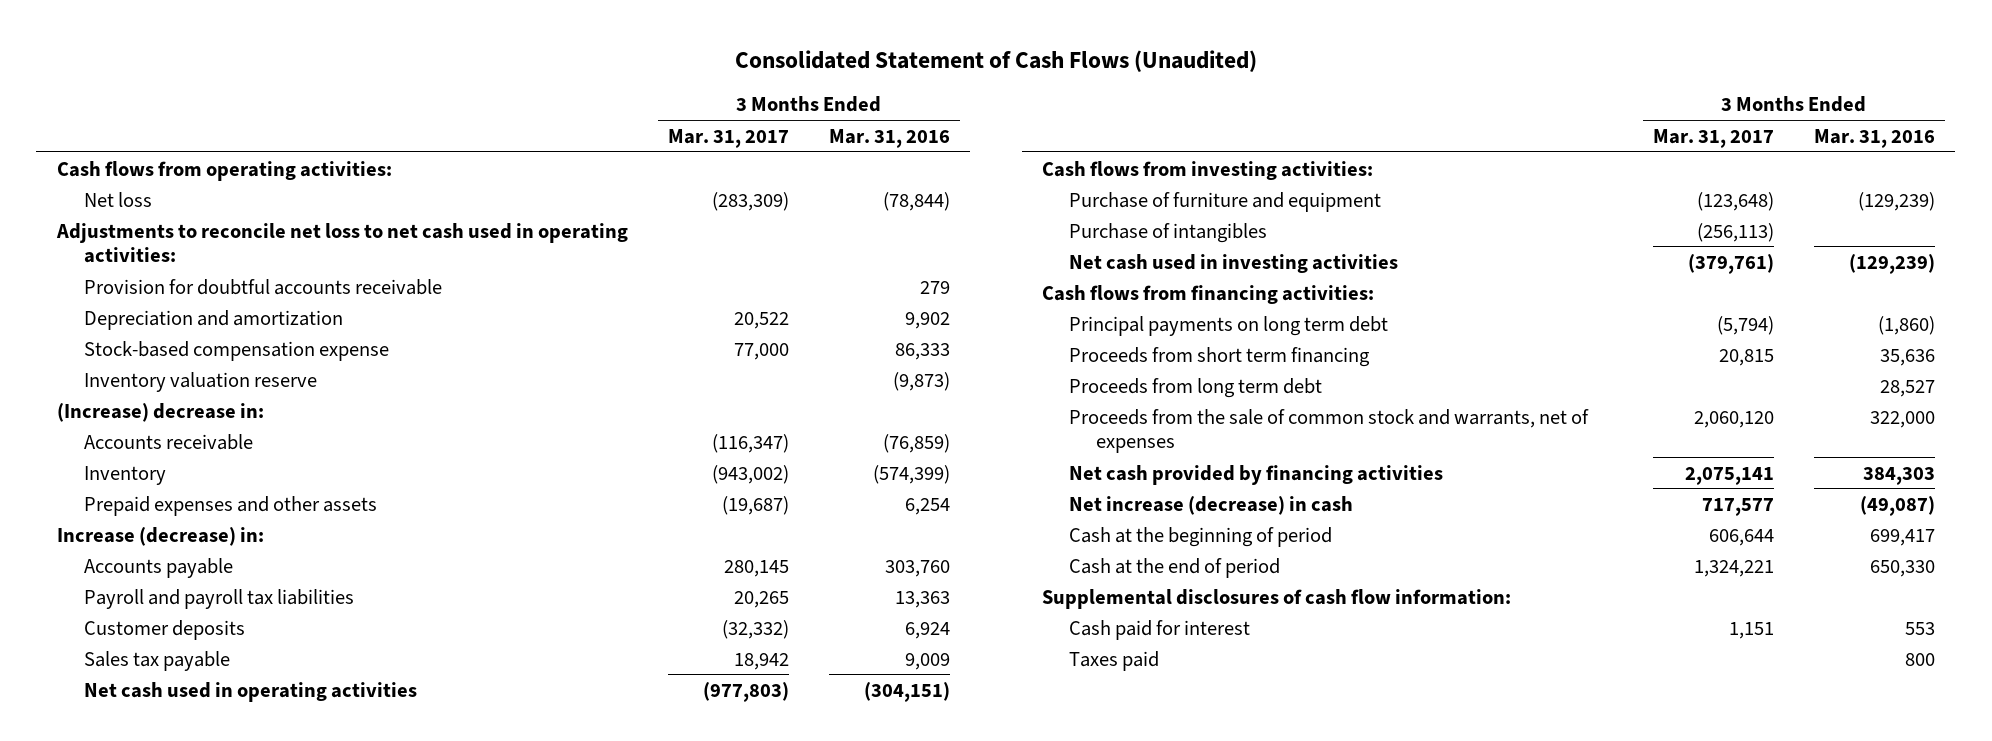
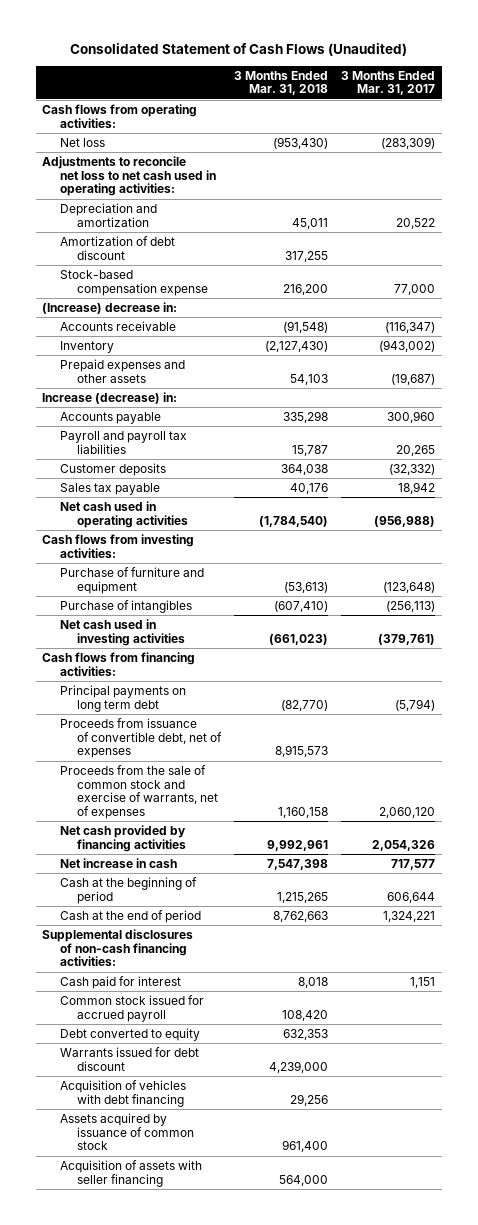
[829,128,951,148] Mar. 31, 2016 -> none
none -> [234,70,329,96] 3 Months Ended Mar. 31, 2018
[83,278,442,295] Provision for doubtful accounts receivable -> none
none -> [59,235,175,260] Amortization of debt discount
[83,371,317,392] Inventory valuation reserve -> none
[723,559,789,577] 280,145 -> [387,410,436,423] 300,960
[702,681,789,702] (977,803) -> [374,515,436,527] (956,988)
[1069,346,1371,367] Proceeds from short term financing -> none
[1069,377,1323,398] Proceeds from long term debt -> none
none -> [59,717,223,759] Proceeds from issuance of convertible debt, net of expenses
[1069,408,1590,454] Proceeds from the sale of common stock and warrants, net of expenses -> [59,764,219,820] Proceeds from the sale of common stock and exercise of warrants, net of expenses
[1684,466,1774,485] 2,075,141 -> [372,839,436,851] 2,054,326
[1069,495,1354,515] Net increase (decrease) in cash -> [59,857,177,868] Net increase in cash
[1041,588,1511,609] Supplemental disclosures of cash flow information: -> [42,928,194,967] Supplemental disclosures of non-cash financing activities:
[1069,650,1160,671] Taxes paid -> none
none -> [59,994,204,1022] Common stock issued for accrued payroll
none -> [59,1027,200,1041] Debt converted to equity
none -> [59,1046,199,1071] Warrants issued for debt discount
none -> [59,1079,186,1107] Acquisition of vehicles with debt financing
none -> [59,1112,195,1151] Assets acquired by issuance of common stock
none -> [59,1159,202,1187] Acquisition of assets with seller financing

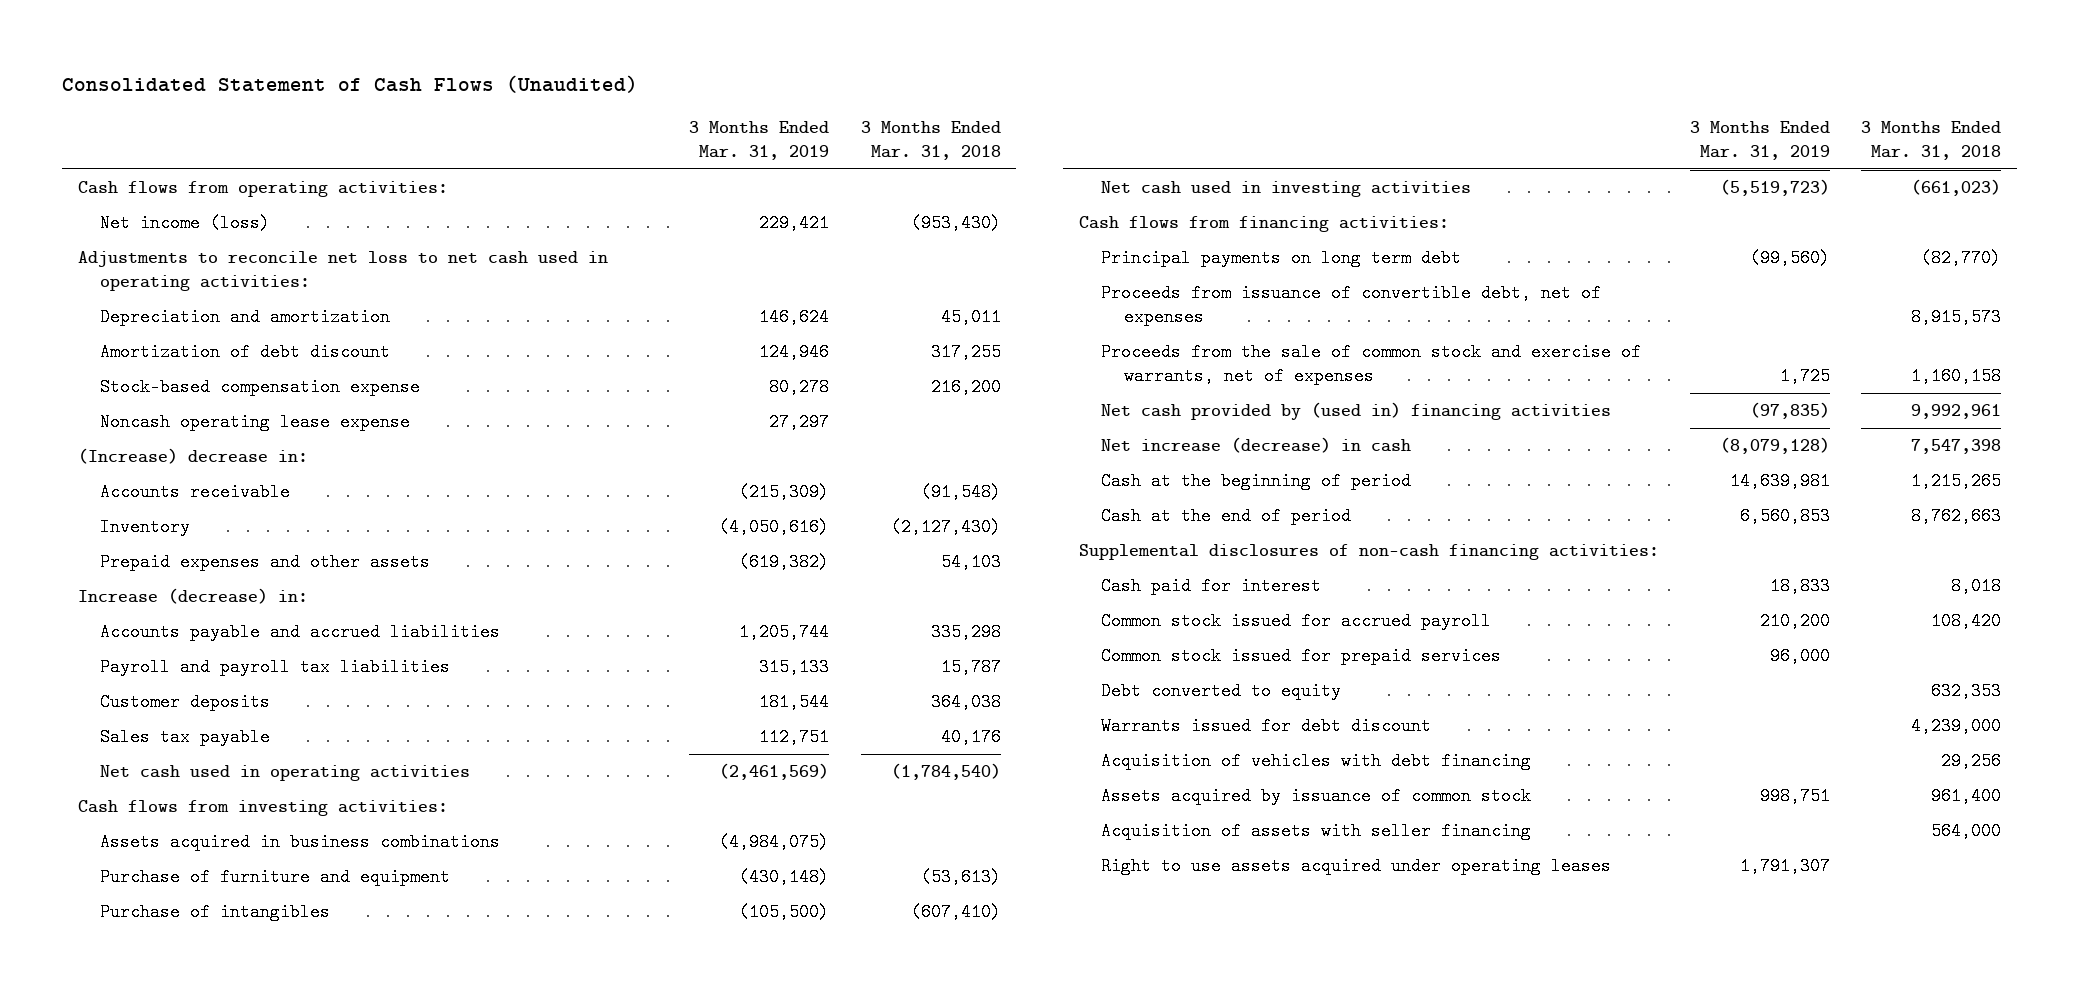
[341,70,436,96] 3 Months Ended Mar. 31, 2017 -> none
none -> [689,120,830,160] 3 Months Ended Mar. 31, 2019
[59,137,105,147] Net loss -> [100,214,271,233] Net income (loss)
none -> [100,413,411,432] Noncash operating lease expense
[59,411,161,424] Accounts payable -> [100,623,501,642] Accounts payable and accrued liabilities
none -> [100,833,501,852] Assets acquired in business combinations
[59,824,187,852] Net cash provided by financing activities -> [1101,402,1612,421] Net cash provided by (used in) financing activities
[59,857,177,868] Net increase in cash -> [1101,437,1412,454] Net increase (decrease) in cash
none -> [1101,647,1502,666] Common stock issued for prepaid services
none -> [1101,857,1612,876] Right to use assets acquired under operating leases

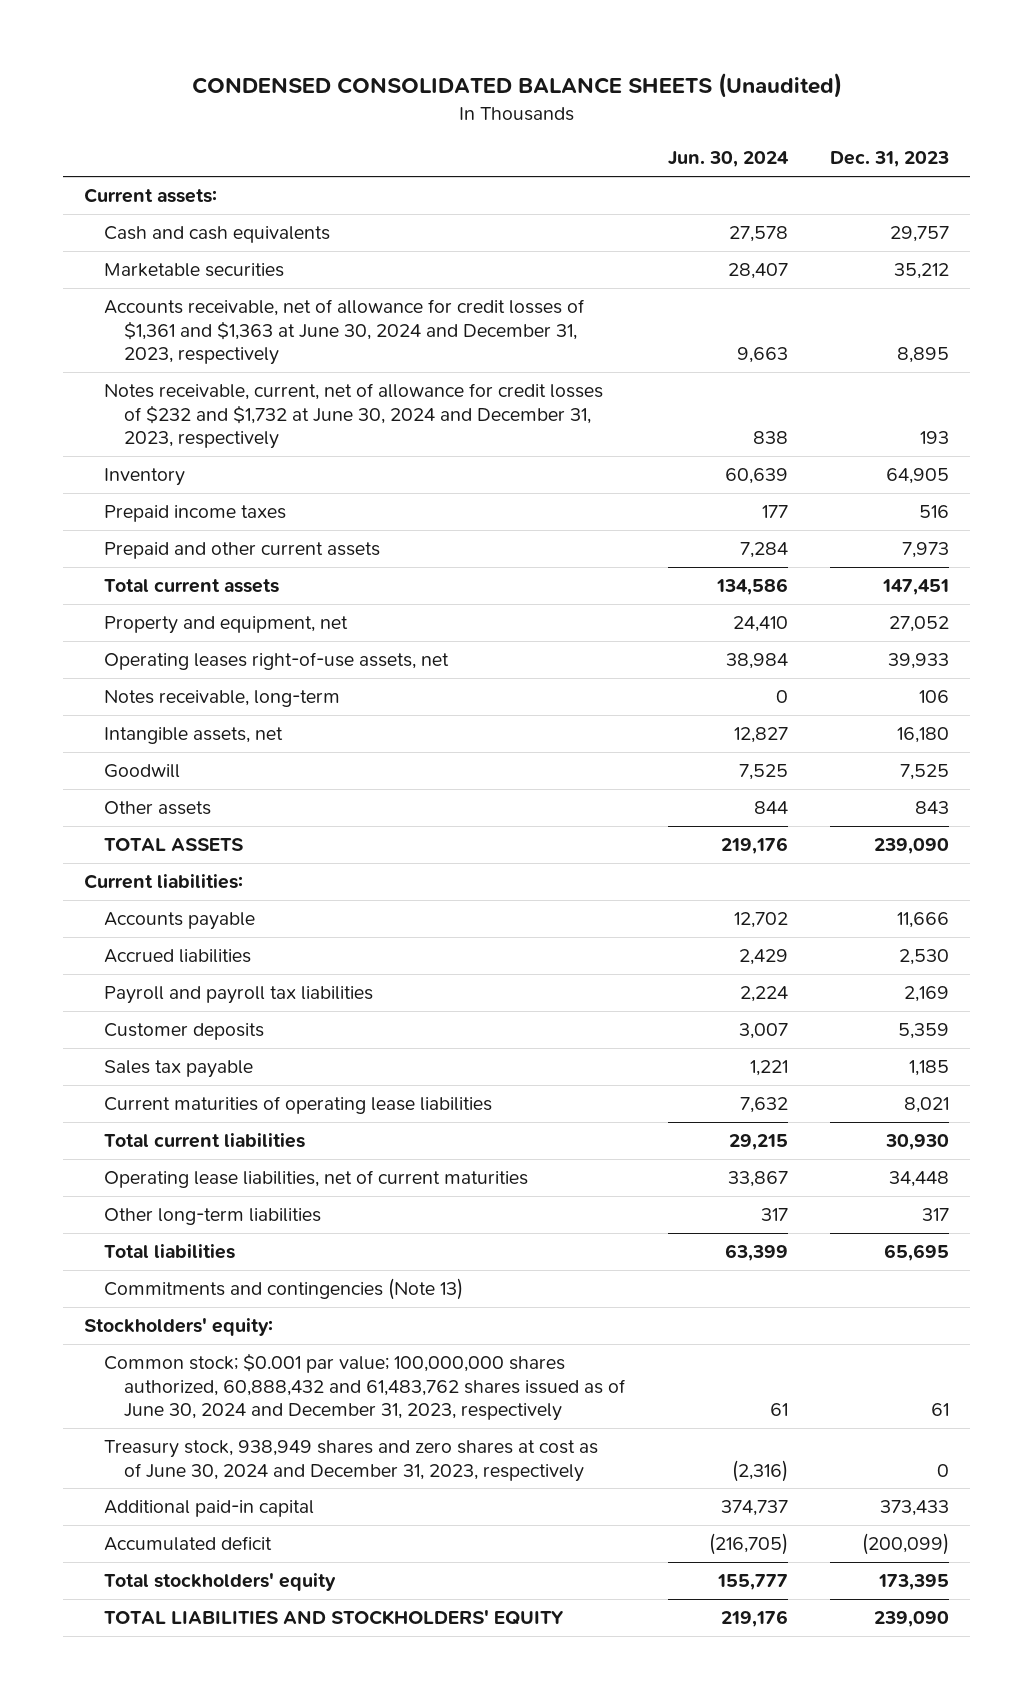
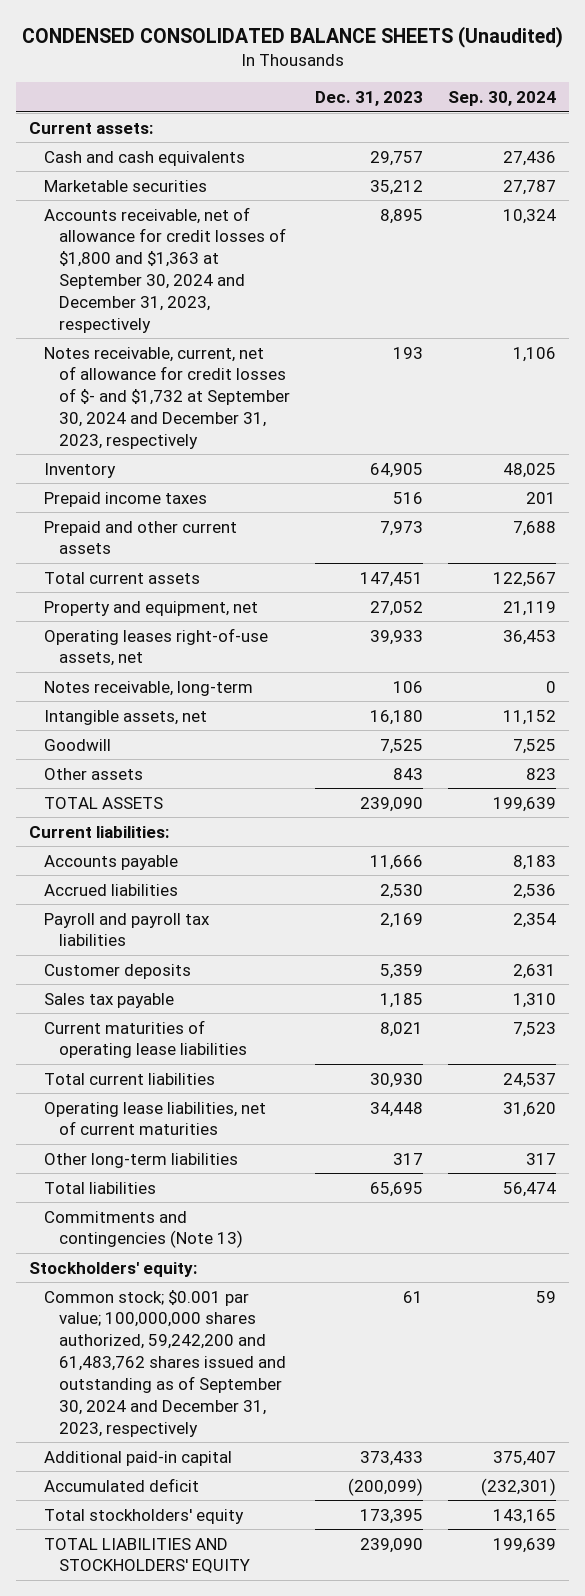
[667,151,789,168] Jun. 30, 2024 -> none
none -> [448,91,557,107] Sep. 30, 2024
[104,299,586,366] Accounts receivable, net of allowance for credit losses of $1,361 and $1,363 at June 30, 2024 and December 31, 2023, respectively -> [43,206,287,333] Accounts receivable, net of allowance for credit losses of $1,800 and $1,363 at September 30, 2024 and December 31, 2023, respectively
[104,383,604,450] Notes receivable, current, net of allowance for credit losses of $232 and $1,732 at June 30, 2024 and December 31, 2023, respectively -> [43,346,291,449] Notes receivable, current, net of allowance for credit losses of $- and $1,732 at September 30, 2024 and December 31, 2023, respectively
[104,1440,599,1482] Treasury stock, 938,949 shares and zero shares at cost as of June 30, 2024 and December 31, 2023, respectively -> none
[104,1353,627,1422] Common stock; $0.001 par value; 100,000,000 shares authorized, 60,888,432 and 61,483,762 shares issued as of June 30, 2024 and December 31, 2023, respectively -> [43,1289,287,1437] Common stock; $0.001 par value; 100,000,000 shares authorized, 59,242,200 and 61,483,762 shares issued and outstanding as of September 30, 2024 and December 31, 2023, respectively

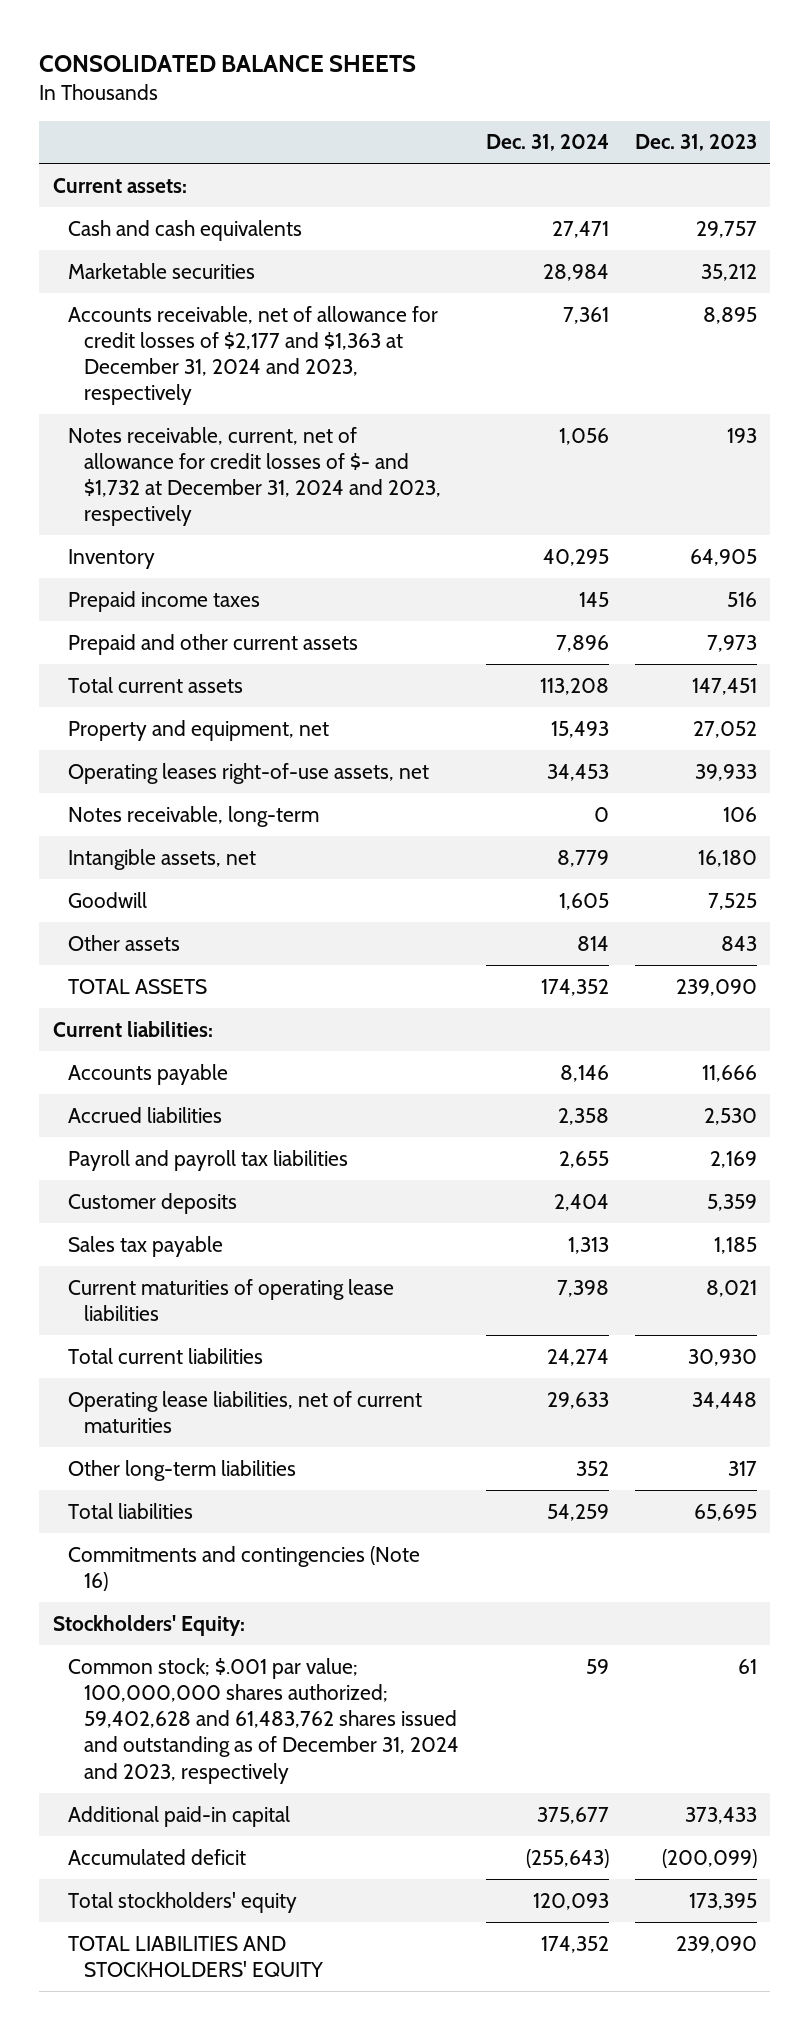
[21,25,563,48] CONDENSED CONSOLIDATED BALANCE SHEETS (Unaudited) -> [39,54,417,72] CONSOLIDATED BALANCE SHEETS
[448,91,557,107] Sep. 30, 2024 -> none
none -> [485,134,609,152] Dec. 31, 2024
[43,206,287,333] Accounts receivable, net of allowance for credit losses of $1,800 and $1,363 at September 30, 2024 and December 31, 2023, respectively -> [68,305,439,406] Accounts receivable, net of allowance for credit losses of $2,177 and $1,363 at December 31, 2024 and 2023, respectively
[43,346,291,449] Notes receivable, current, net of allowance for credit losses of $- and $1,732 at September 30, 2024 and December 31, 2023, respectively -> [68,426,442,527] Notes receivable, current, net of allowance for credit losses of $- and $1,732 at December 31, 2024 and 2023, respectively
[43,1210,244,1249] Commitments and contingencies (Note 13) -> [68,1545,421,1591] Commitments and contingencies (Note 16)
[28,1261,197,1277] Stockholders' equity: -> [52,1614,245,1636] Stockholders' Equity:
[43,1289,287,1437] Common stock; $0.001 par value; 100,000,000 shares authorized, 59,242,200 and 61,483,762 shares issued and outstanding as of September 30, 2024 and December 31, 2023, respectively -> [68,1657,460,1784] Common stock; $.001 par value; 100,000,000 shares authorized; 59,402,628 and 61,483,762 shares issued and outstanding as of December 31, 2024 and 2023, respectively

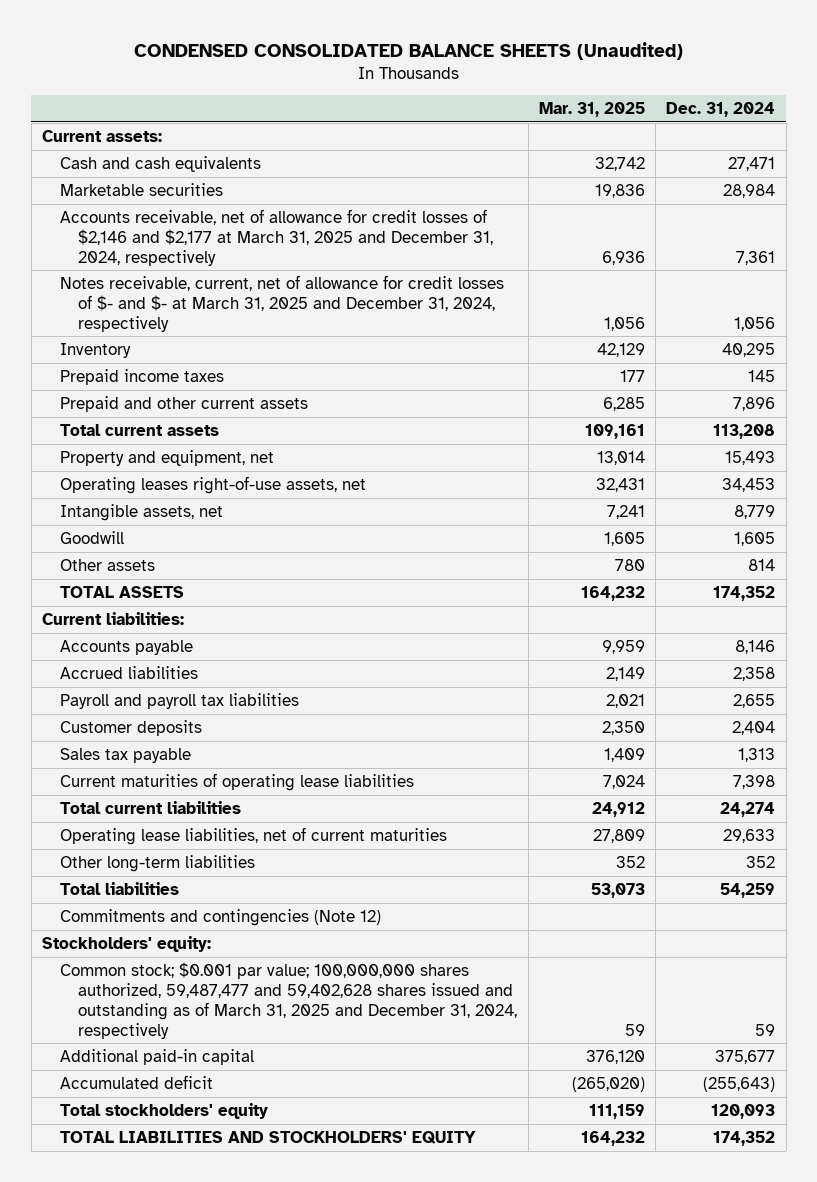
[39,54,417,72] CONSOLIDATED BALANCE SHEETS -> [133,41,683,60] CONDENSED CONSOLIDATED BALANCE SHEETS (Unaudited)
[635,134,758,152] Dec. 31, 2023 -> none
none -> [538,102,645,118] Mar. 31, 2025
[68,305,439,406] Accounts receivable, net of allowance for credit losses of $2,177 and $1,363 at December 31, 2024 and 2023, respectively -> [60,208,494,266] Accounts receivable, net of allowance for credit losses of $2,146 and $2,177 at March 31, 2025 and December 31, 2024, respectively
[68,426,442,527] Notes receivable, current, net of allowance for credit losses of $- and $1,732 at December 31, 2024 and 2023, respectively -> [60,274,505,332] Notes receivable, current, net of allowance for credit losses of $- and $- at March 31, 2025 and December 31, 2024, respectively
[68,805,320,827] Notes receivable, long-term -> none
[68,1545,421,1591] Commitments and contingencies (Note 16) -> [60,908,382,926] Commitments and contingencies (Note 12)
[52,1614,245,1636] Stockholders' Equity: -> [41,935,211,952] Stockholders' equity:
[68,1657,460,1784] Common stock; $.001 par value; 100,000,000 shares authorized; 59,402,628 and 61,483,762 shares issued and outstanding as of December 31, 2024 and 2023, respectively -> [60,961,518,1039] Common stock; $0.001 par value; 100,000,000 shares authorized, 59,487,477 and 59,402,628 shares issued and outstanding as of March 31, 2025 and December 31, 2024, respectively

